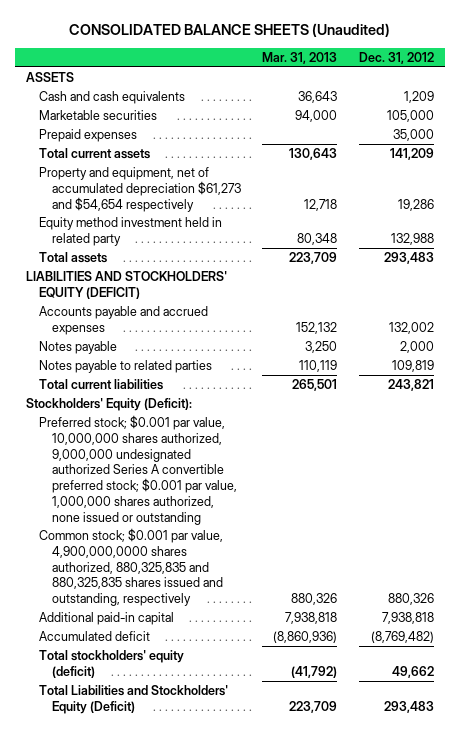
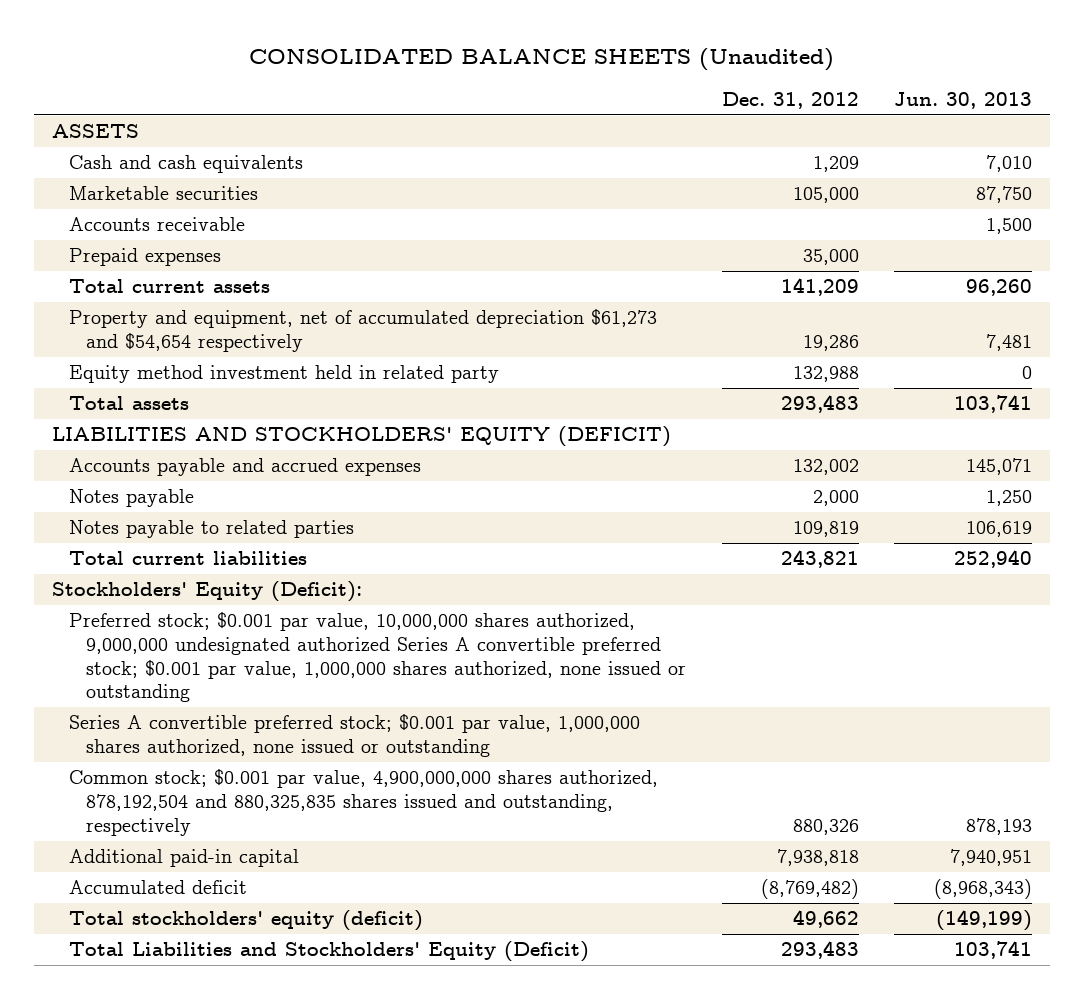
[262,51,338,64] Mar. 31, 2013 -> none
none -> [894,91,1033,109] Jun. 30, 2013
none -> [68,217,245,232] Accounts receivable
none -> [68,714,640,757] Series A convertible preferred stock; $0.001 par value, 1,000,000 shares authorized, none issued or outstanding
[38,528,223,607] Common stock; $0.001 par value, 4,900,000,0000 shares authorized, 880,325,835 and 880,325,835 shares issued and outstanding, respectively -> [68,769,658,836] Common stock; $0.001 par value, 4,900,000,000 shares authorized, 878,192,504 and 880,325,835 shares issued and outstanding, respectively

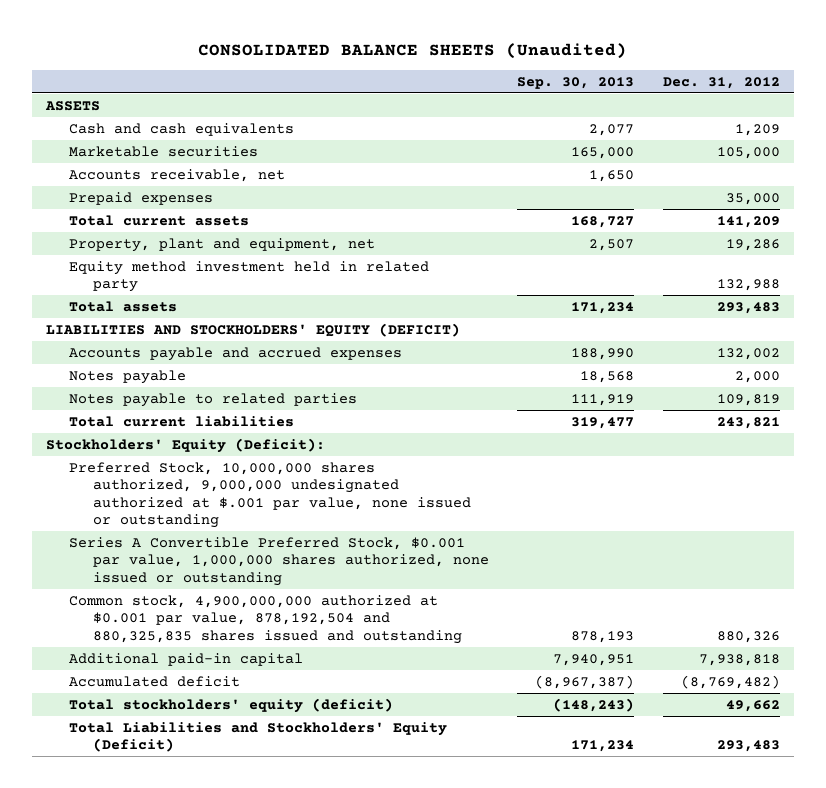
[894,91,1033,109] Jun. 30, 2013 -> none
none -> [517,76,635,89] Sep. 30, 2013
[68,217,245,232] Accounts receivable -> [69,168,286,182] Accounts receivable, net
[68,309,657,352] Property and equipment, net of accumulated depreciation $61,273 and $54,654 respectively -> [69,237,376,252] Property, plant and equipment, net
[68,612,686,703] Preferred stock; $0.001 par value, 10,000,000 shares authorized, 9,000,000 undesignated authorized Series A convertible preferred stock; $0.001 par value, 1,000,000 shares authorized, none issued or outstanding -> [69,461,471,528] Preferred Stock, 10,000,000 shares authorized, 9,000,000 undesignated authorized at $.001 par value, none issued or outstanding
[68,714,640,757] Series A convertible preferred stock; $0.001 par value, 1,000,000 shares authorized, none issued or outstanding -> [69,536,489,586] Series A Convertible Preferred Stock, $0.001 par value, 1,000,000 shares authorized, none issued or outstanding
[68,769,658,836] Common stock; $0.001 par value, 4,900,000,000 shares authorized, 878,192,504 and 880,325,835 shares issued and outstanding, respectively -> [69,594,462,644] Common stock, 4,900,000,000 authorized at $0.001 par value, 878,192,504 and 880,325,835 shares issued and outstanding

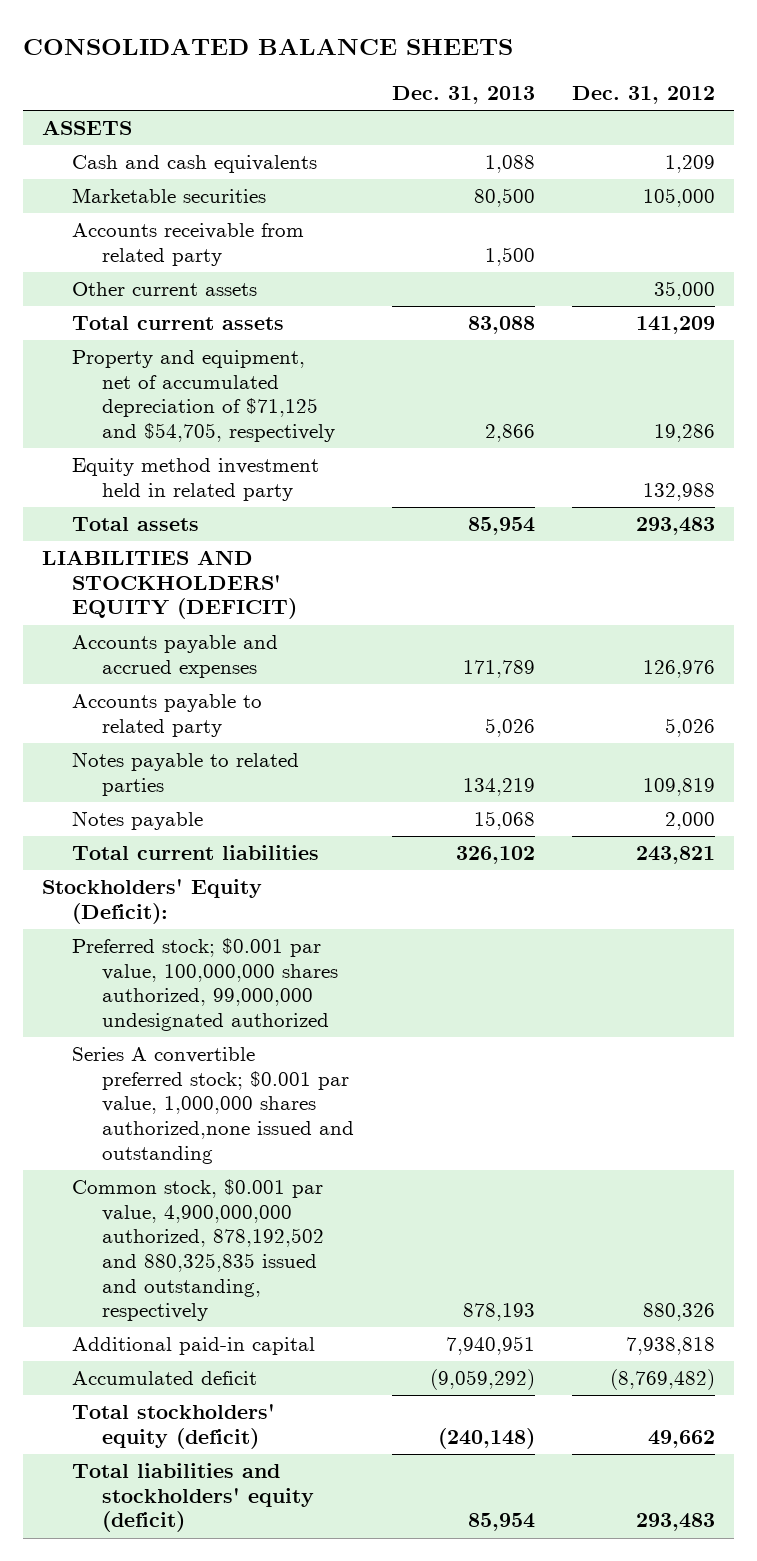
[197,42,627,59] CONSOLIDATED BALANCE SHEETS (Unaudited) -> [23,38,514,56] CONSOLIDATED BALANCE SHEETS
[517,76,635,89] Sep. 30, 2013 -> none
none -> [391,86,535,105] Dec. 31, 2013
[69,168,286,182] Accounts receivable, net -> none
[69,191,214,205] Prepaid expenses -> none
none -> [72,223,305,266] Accounts receivable from related party
none -> [72,282,258,297] Other current assets
[69,237,376,252] Property, plant and equipment, net -> [72,350,336,443] Property and equipment, net of accumulated depreciation of $71,125 and $54,705, respectively
[716,347,780,360] 132,002 -> [643,659,716,678] 126,976
none -> [72,694,263,737] Accounts payable to related party
[69,369,187,384] Notes payable -> [72,811,204,831] Notes payable
[69,461,471,528] Preferred Stock, 10,000,000 shares authorized, 9,000,000 undesignated authorized at $.001 par value, none issued or outstanding -> [72,938,339,1032] Preferred stock; $0.001 par value, 100,000,000 shares authorized, 99,000,000 undesignated authorized
[69,536,489,586] Series A Convertible Preferred Stock, $0.001 par value, 1,000,000 shares authorized, none issued or outstanding -> [72,1047,355,1164] Series A convertible preferred stock; $0.001 par value, 1,000,000 shares authorized,none issued and outstanding
[69,594,462,644] Common stock, 4,900,000,000 authorized at $0.001 par value, 878,192,504 and 880,325,835 shares issued and outstanding -> [72,1179,325,1322] Common stock, $0.001 par value, 4,900,000,000 authorized, 878,192,502 and 880,325,835 issued and outstanding, respectively
[69,721,448,753] Total Liabilities and Stockholders' Equity (Deficit) -> [72,1463,315,1533] Total liabilities and stockholders' equity (deficit)

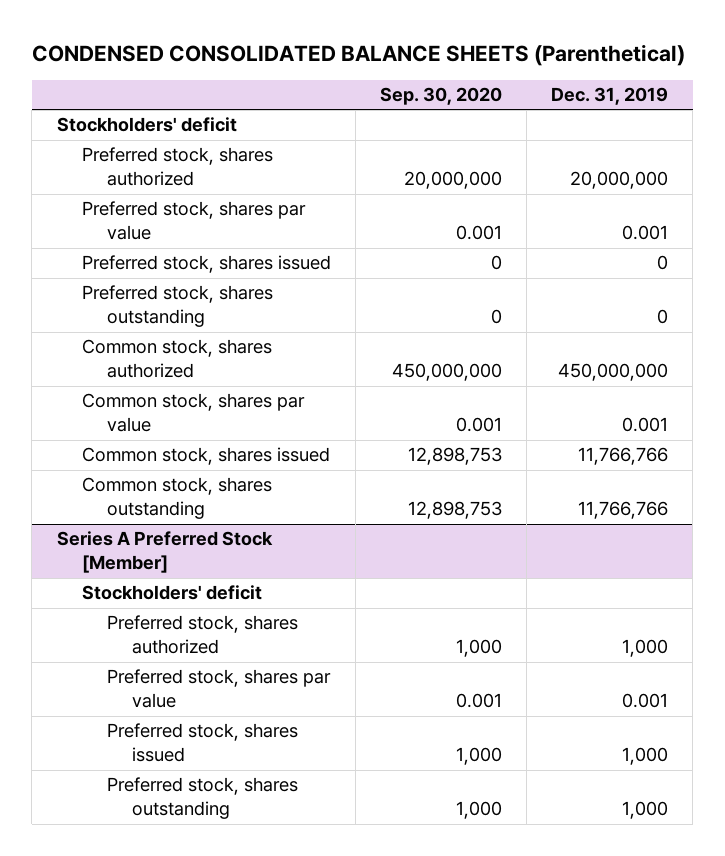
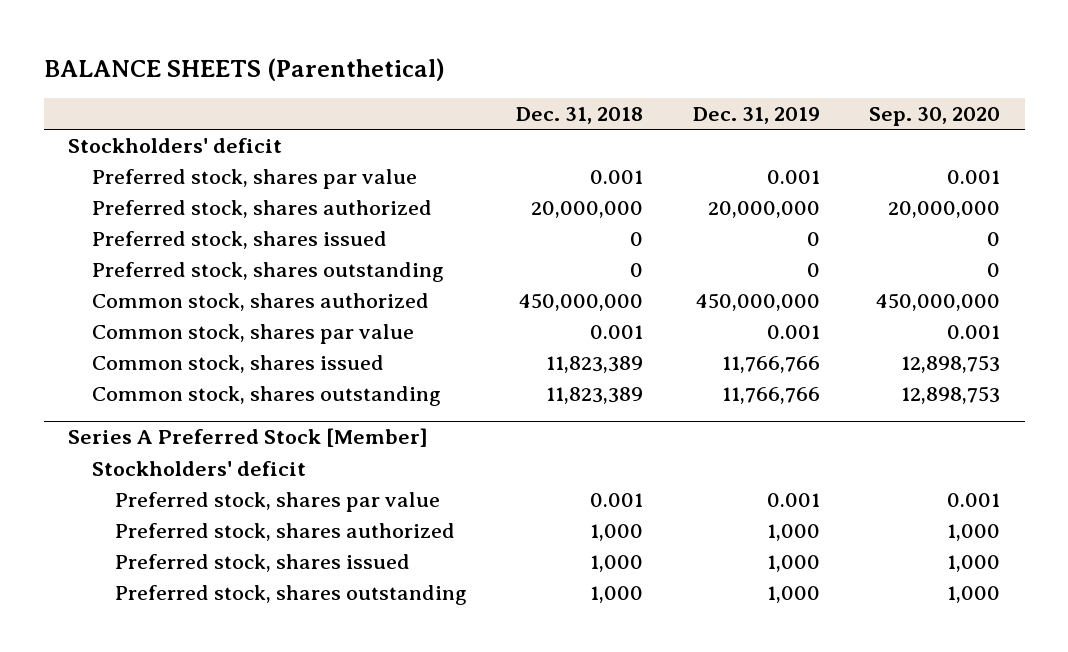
[31,43,685,66] CONDENSED CONSOLIDATED BALANCE SHEETS (Parenthetical) -> [43,57,445,81] BALANCE SHEETS (Parenthetical)
none -> [516,107,644,125] Dec. 31, 2018
[81,147,273,187] Preferred stock, shares authorized -> [91,200,432,219] Preferred stock, shares authorized
[107,615,299,655] Preferred stock, shares authorized -> [115,523,456,542] Preferred stock, shares authorized

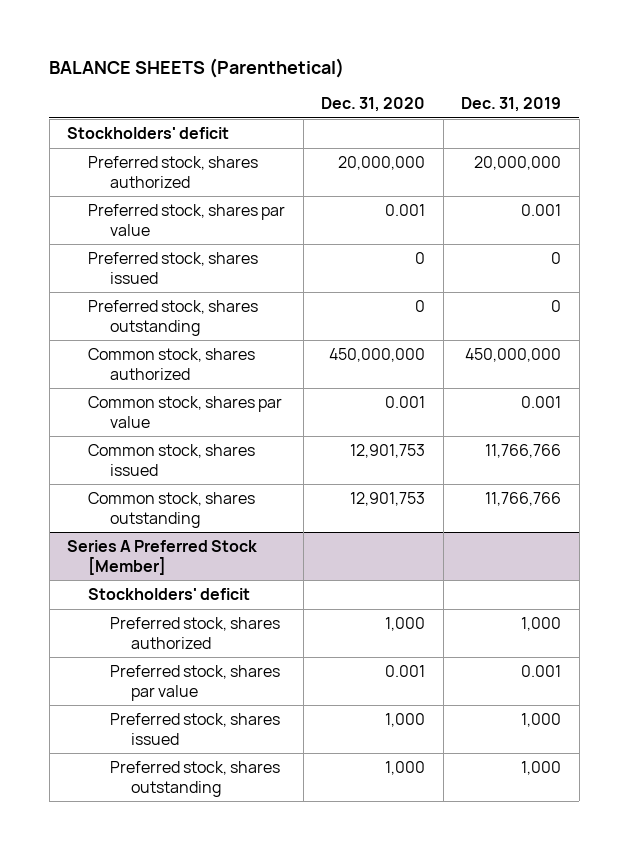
[516,107,644,125] Dec. 31, 2018 -> none
[868,107,1000,127] Sep. 30, 2020 -> none
none -> [321,97,426,113] Dec. 31, 2020
[91,169,417,190] Preferred stock, shares par value -> [88,204,286,236] Preferred stock, shares par value
[115,492,441,513] Preferred stock, shares par value -> [109,665,280,701] Preferred stock, shares par value

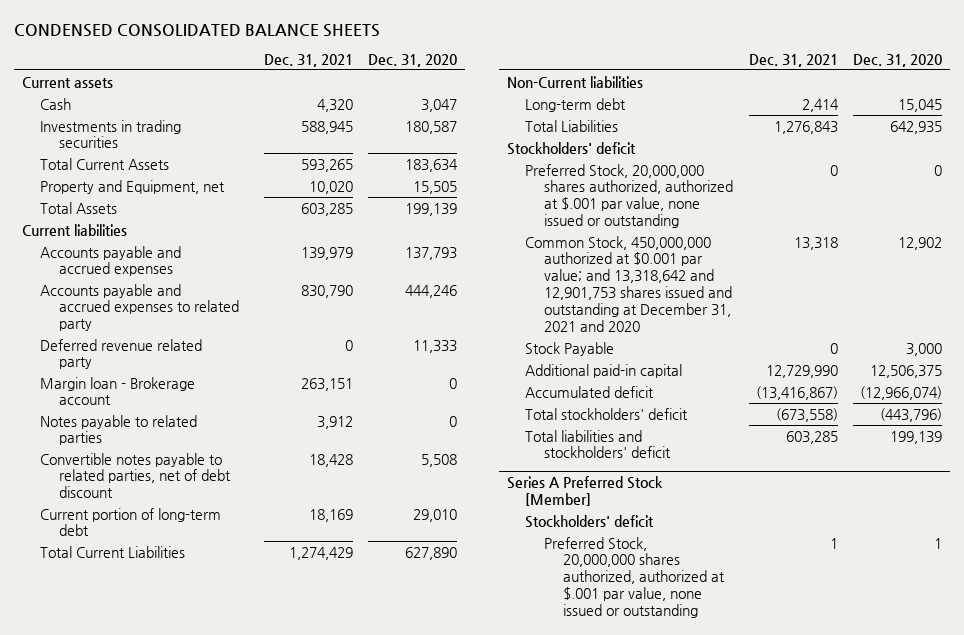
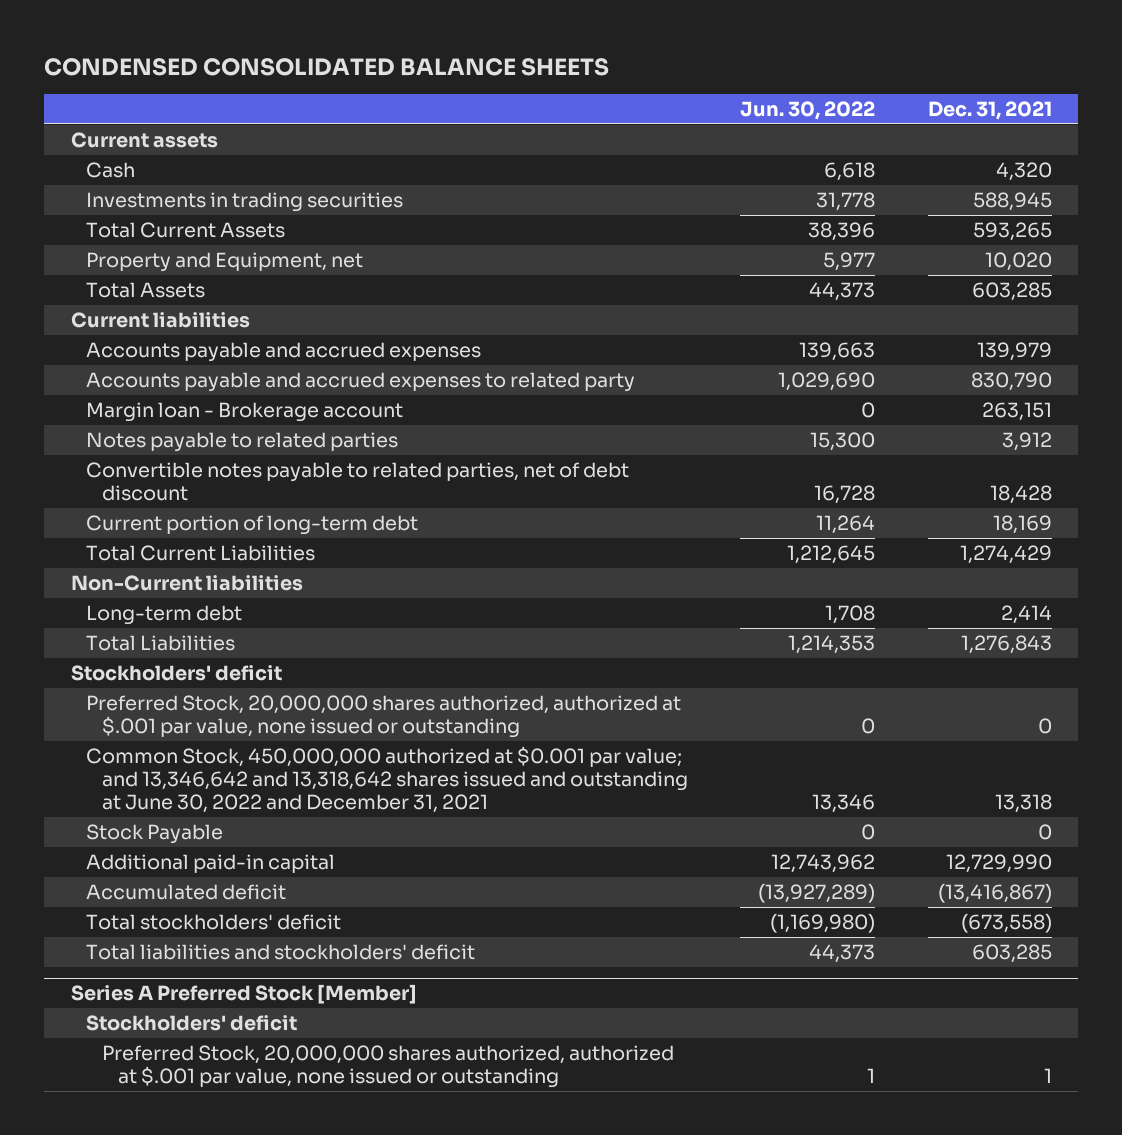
[368,53,458,67] Dec. 31, 2020 -> none
none -> [740,101,876,121] Jun. 30, 2022
[40,338,203,370] Deferred revenue related party -> none
[525,235,733,332] Common Stock, 450,000,000 authorized at $0.001 par value; and 13,318,642 and 12,901,753 shares issued and outstanding at December 31, 2021 and 2020 -> [86,745,689,814] Common Stock, 450,000,000 authorized at $0.001 par value; and 13,346,642 and 13,318,642 shares issued and outstanding at June 30, 2022 and December 31, 2021

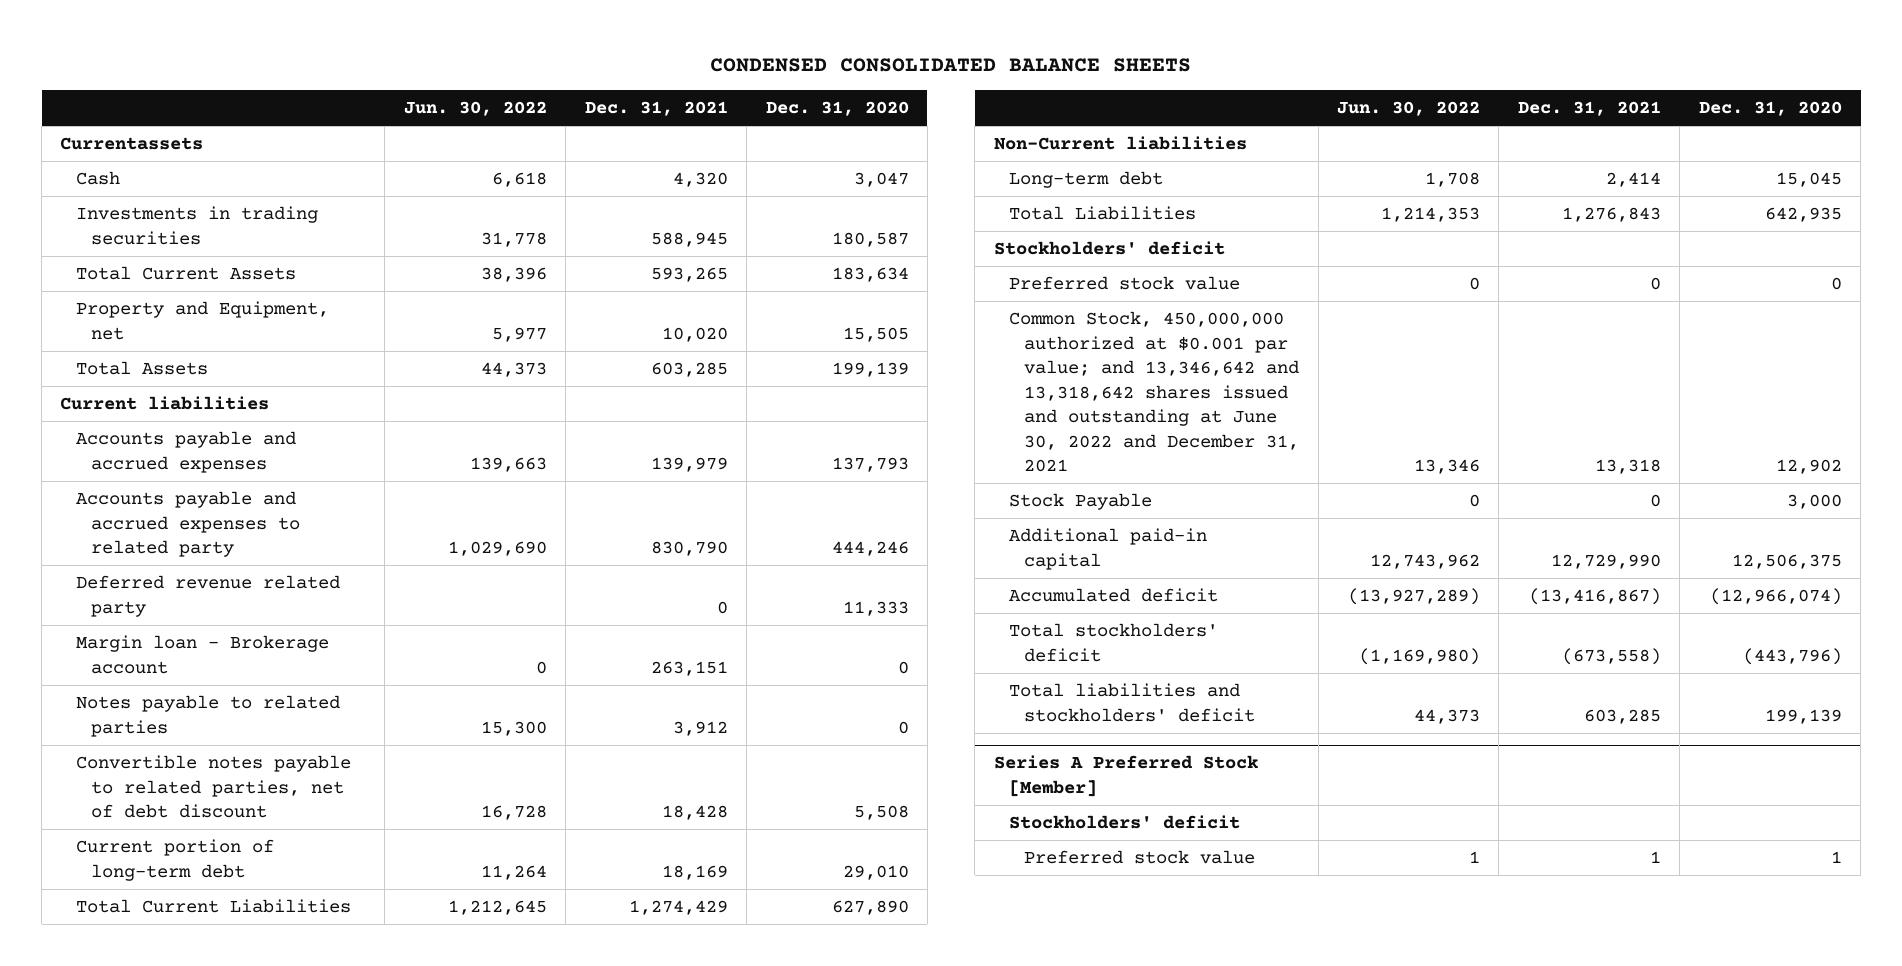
none -> [765,100,909,116] Dec. 31, 2020
[70,131,218,148] Current assets -> [60,137,204,151] Currentassets
none -> [75,575,340,617] Deferred revenue related party
[86,694,682,739] Preferred Stock, 20,000,000 shares authorized, authorized at $.001 par value, none issued or outstanding -> [1008,276,1240,291] Preferred stock value
[102,1044,675,1089] Preferred Stock, 20,000,000 shares authorized, authorized at $.001 par value, none issued or outstanding -> [1024,850,1256,865] Preferred stock value

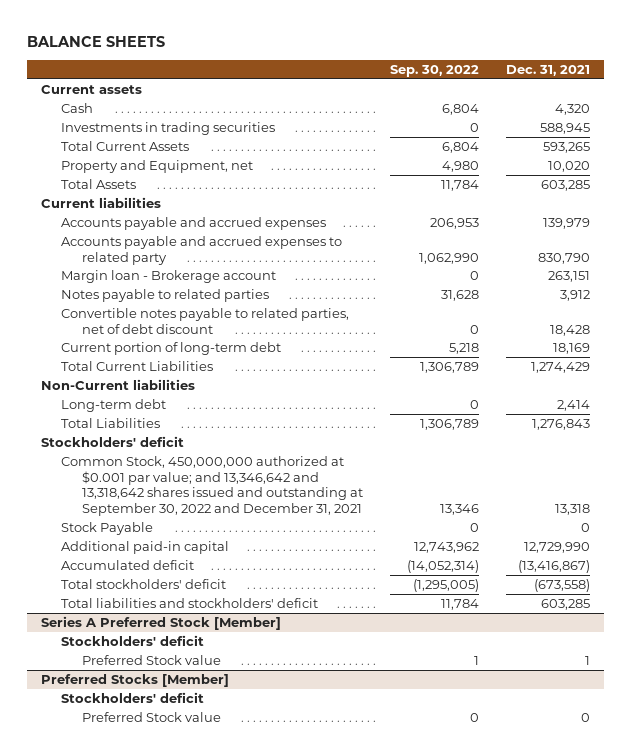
[710,57,1192,72] CONDENSED CONSOLIDATED BALANCE SHEETS -> [27,35,166,47] BALANCE SHEETS
[403,100,547,116] Jun. 30, 2022 -> none
[765,100,909,116] Dec. 31, 2020 -> none
none -> [389,64,479,77] Sep. 30, 2022
[60,137,204,151] Currentassets -> [40,84,142,94] Current assets
[75,575,340,617] Deferred revenue related party -> none
[1008,276,1240,291] Preferred stock value -> none
[1008,311,1300,473] Common Stock, 450,000,000 authorized at $0.001 par value; and 13,346,642 and 13,318,642 shares issued and outstanding at June 30, 2022 and December 31, 2021 -> [61,455,363,516] Common Stock, 450,000,000 authorized at $0.001 par value; and 13,346,642 and 13,318,642 shares issued and outstanding at September 30, 2022 and December 31, 2021
[1024,850,1256,865] Preferred stock value -> [81,654,221,665] Preferred Stock value
none -> [40,673,229,687] Preferred Stocks [Member]
none -> [61,691,205,703] Stockholders' deficit
none -> [81,711,221,722] Preferred Stock value

